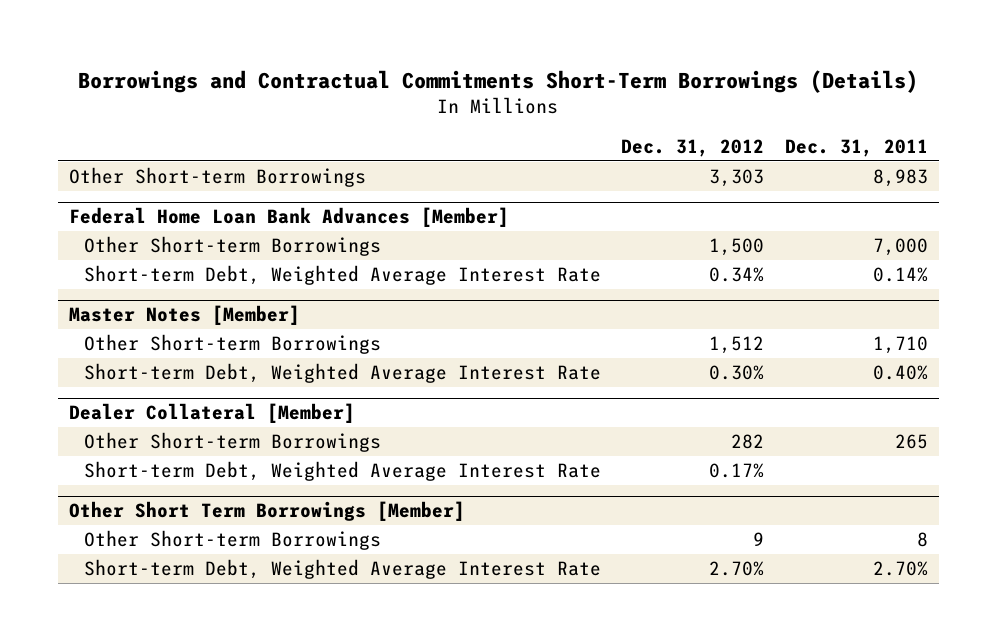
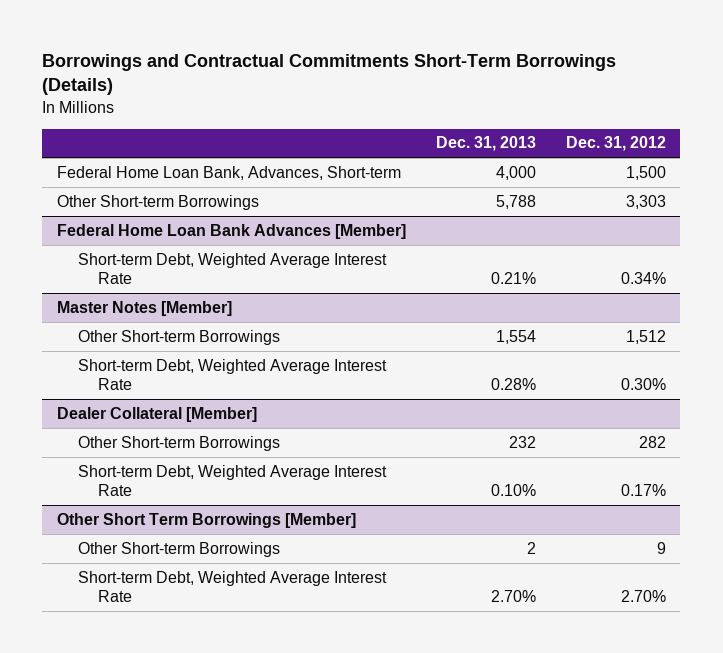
[785,138,929,157] Dec. 31, 2011 -> none
none -> [435,136,536,152] Dec. 31, 2013
none -> [57,165,402,180] Federal Home Loan Bank, Advances, Short-term
[83,236,381,257] Other Short-term Borrowings -> none

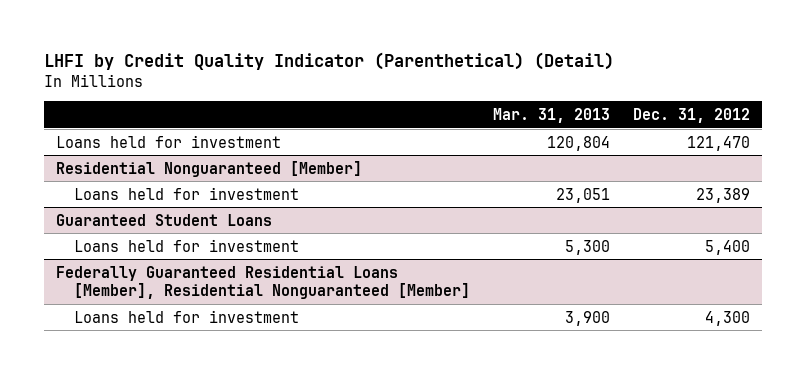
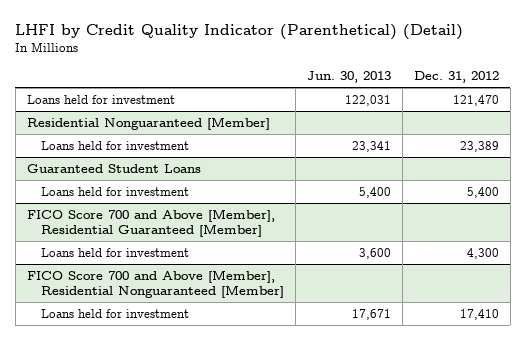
[492,107,610,123] Mar. 31, 2013 -> none
none -> [307,71,392,84] Jun. 30, 2013
[56,265,470,299] Federally Guaranteed Residential Loans [Member], Residential Nonguaranteed [Member] -> none
none -> [26,208,275,238] FICO Score 700 and Above [Member], Residential Guaranteed [Member]
none -> [26,269,285,299] FICO Score 700 and Above [Member], Residential Nonguaranteed [Member]
none -> [41,308,190,318] Loans held for investment

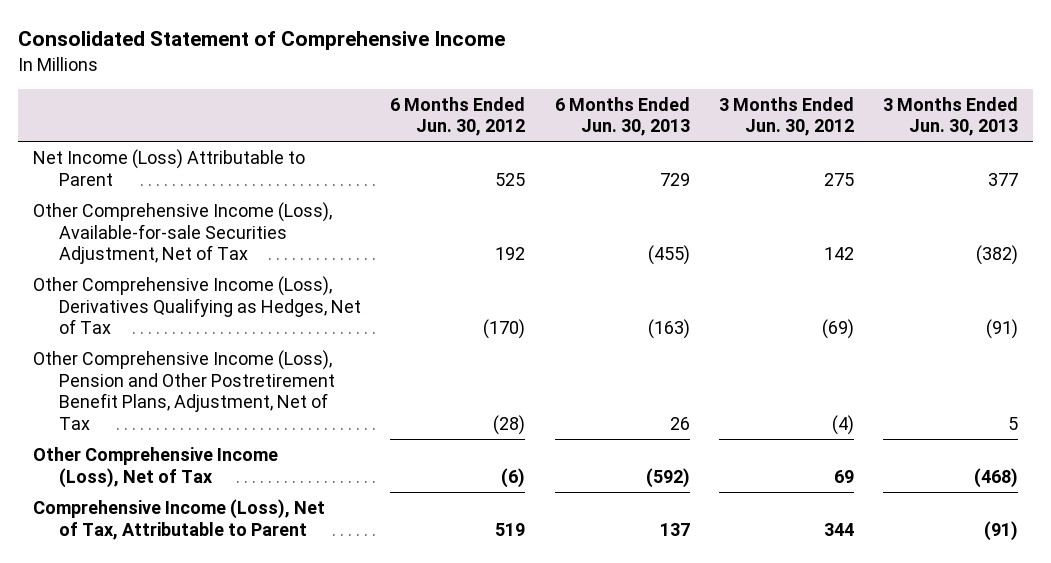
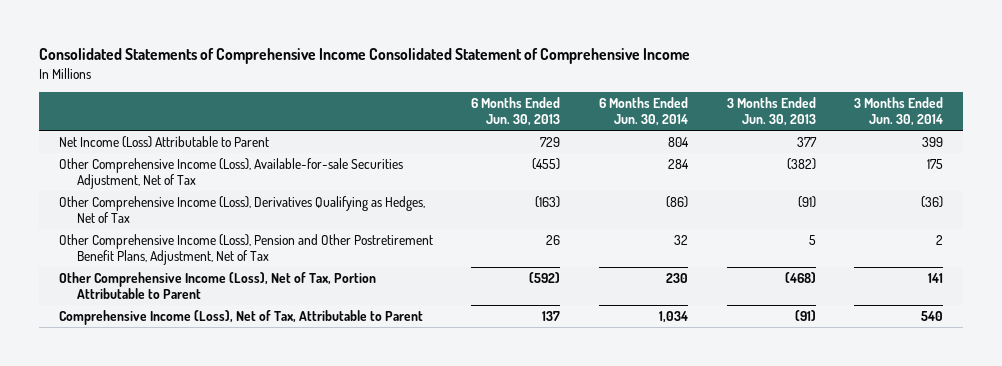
[18,31,506,51] Consolidated Statement of Comprehensive Income -> [39,48,691,65] Consolidated Statements of Comprehensive Income Consolidated Statement of Comprehensive Income
[390,96,526,137] 6 Months Ended Jun. 30, 2012 -> none
[718,96,854,137] 3 Months Ended Jun. 30, 2012 -> none
none -> [599,96,689,127] 6 Months Ended Jun. 30, 2014
none -> [854,96,944,127] 3 Months Ended Jun. 30, 2014
[32,447,278,488] Other Comprehensive Income (Loss), Net of Tax -> [58,271,376,300] Other Comprehensive Income (Loss), Net of Tax, Portion Attributable to Parent

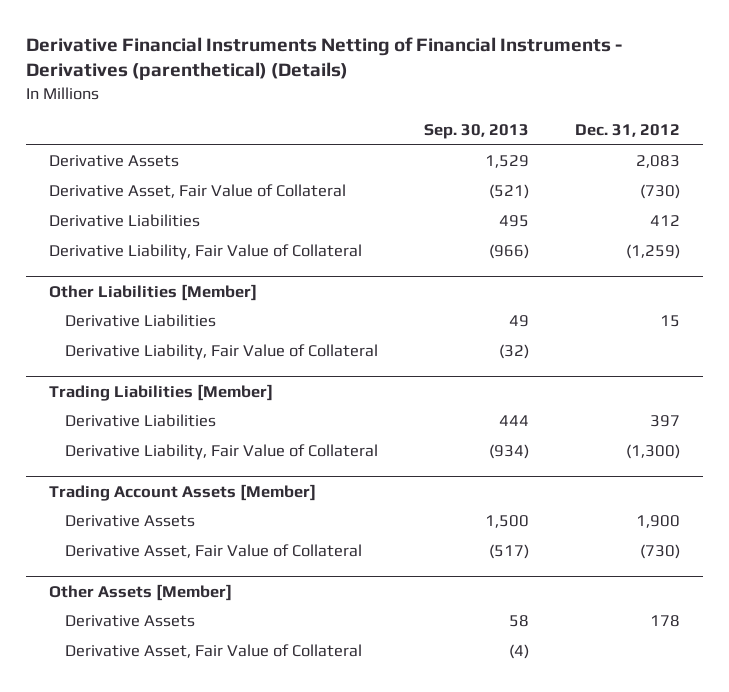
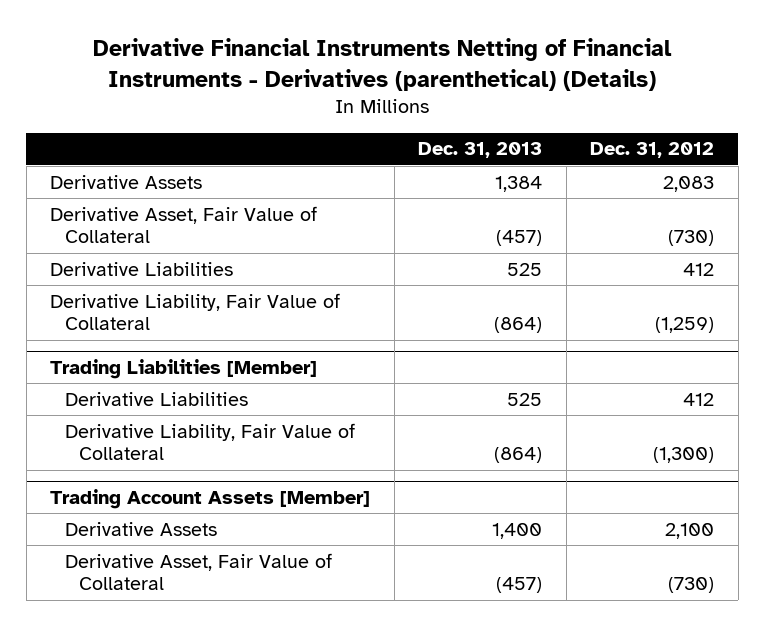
[424,124,530,140] Sep. 30, 2013 -> none
none -> [418,142,543,159] Dec. 31, 2013
[48,283,257,301] Other Liabilities [Member] -> none
[64,314,216,328] Derivative Liabilities -> none
[64,344,378,361] Derivative Liability, Fair Value of Collateral -> none
[650,415,681,428] 397 -> [683,392,715,406] 412
[636,515,681,529] 1,900 -> [665,522,715,539] 2,100
[48,583,232,601] Other Assets [Member] -> none
[64,615,195,628] Derivative Assets -> none
[64,644,362,659] Derivative Asset, Fair Value of Collateral -> none

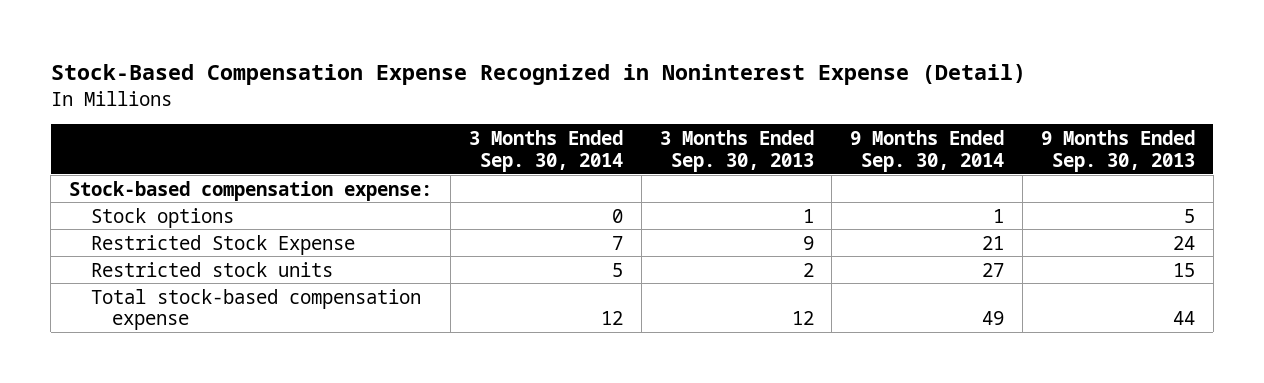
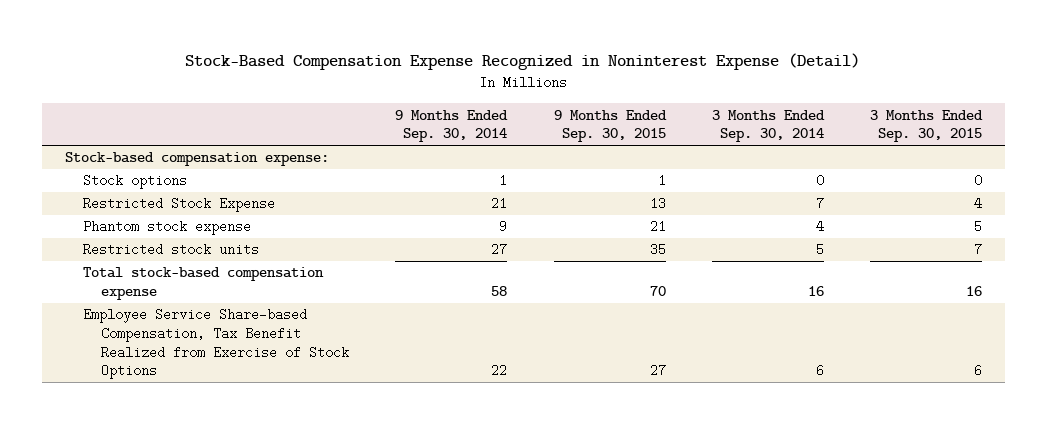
[659,129,814,172] 3 Months Ended Sep. 30, 2013 -> none
[1041,129,1196,172] 9 Months Ended Sep. 30, 2013 -> none
none -> [553,109,667,143] 9 Months Ended Sep. 30, 2015
none -> [870,109,984,143] 3 Months Ended Sep. 30, 2015
none -> [82,220,251,236] Phantom stock expense
[600,311,623,326] 12 -> [807,286,824,297] 16
[982,311,1005,326] 49 -> [491,286,508,297] 58
none -> [82,308,350,380] Employee Service Share-based Compensation, Tax Benefit Realized from Exercise of Stock Options

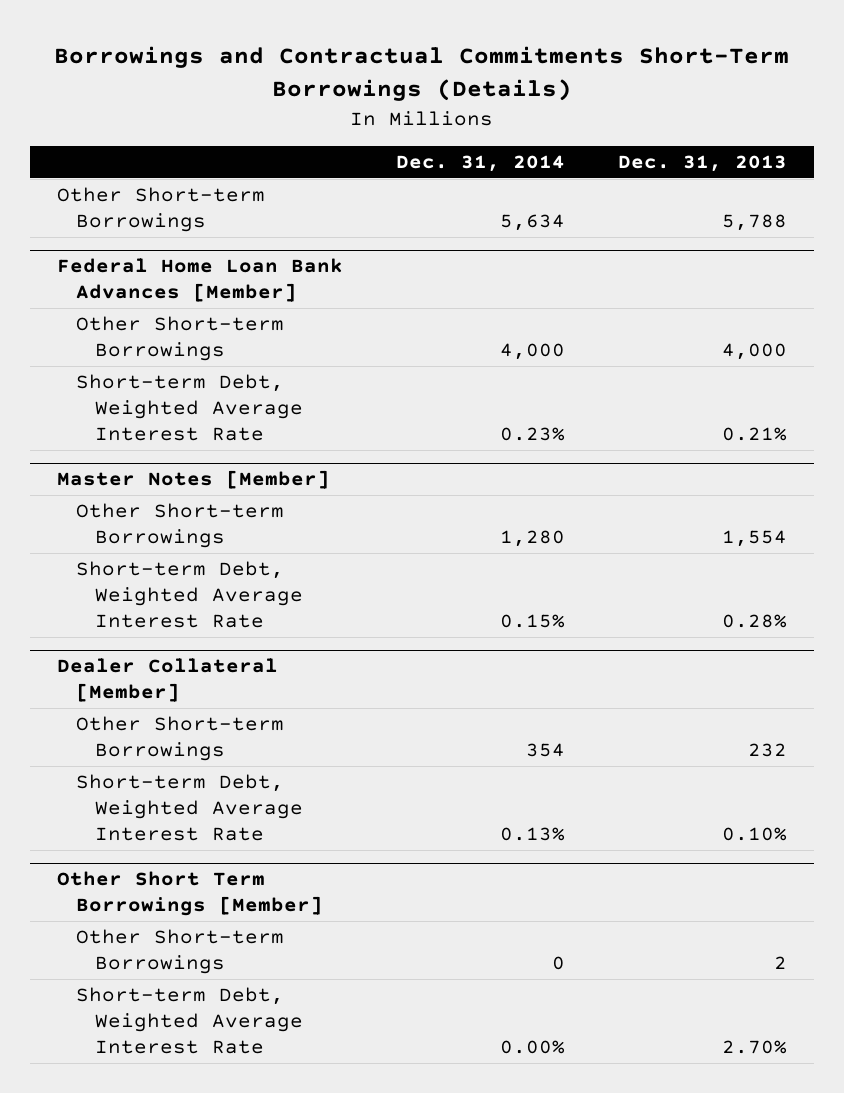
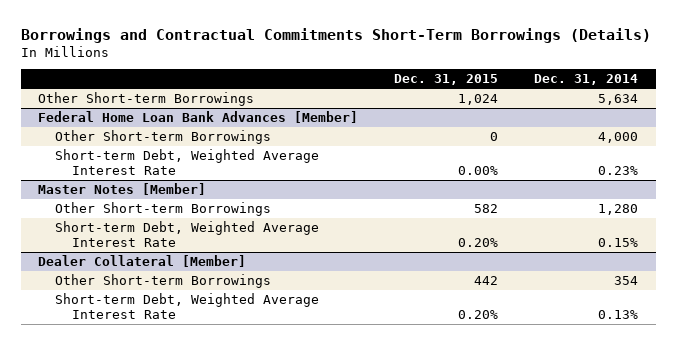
[618,154,788,172] Dec. 31, 2013 -> none
none -> [394,74,499,86] Dec. 31, 2015
[56,871,324,917] Other Short Term Borrowings [Member] -> none
[76,929,285,975] Other Short-term Borrowings -> none
[76,987,304,1055] Short-term Debt, Weighted Average Interest Rate -> none

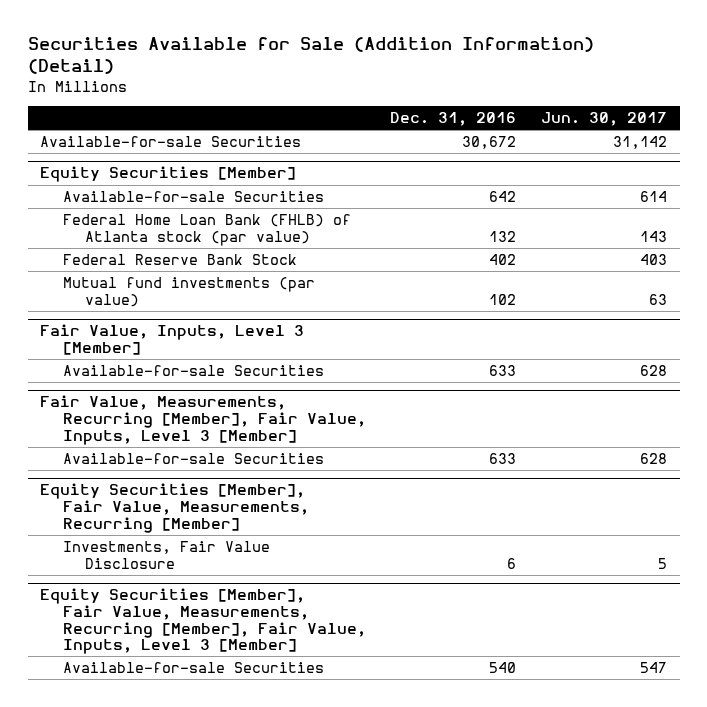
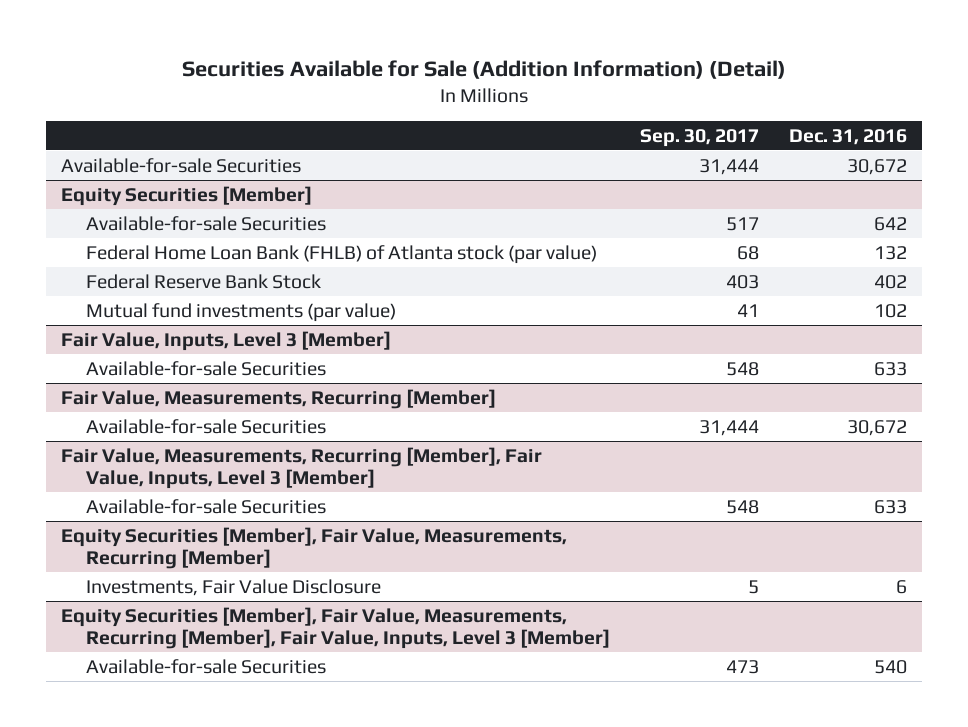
[541,112,668,127] Jun. 30, 2017 -> none
none -> [639,128,759,147] Sep. 30, 2017
none -> [60,388,496,409] Fair Value, Measurements, Recurring [Member]
none -> [85,418,326,434] Available-for-sale Securities

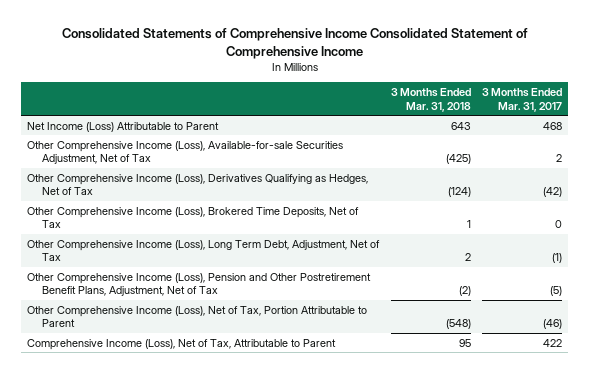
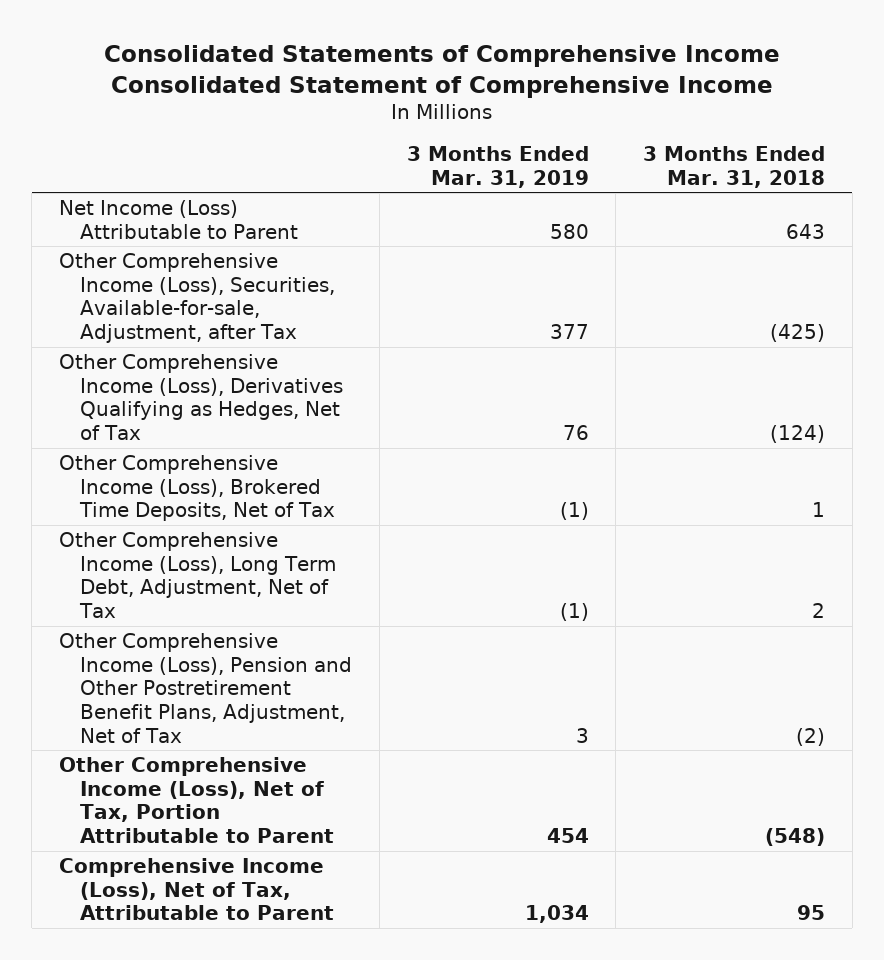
[482,87,563,112] 3 Months Ended Mar. 31, 2017 -> none
none -> [406,145,589,188] 3 Months Ended Mar. 31, 2019
[26,140,343,165] Other Comprehensive Income (Loss), Available-for-sale Securities Adjustment, Net of Tax -> [59,252,336,344] Other Comprehensive Income (Loss), Securities, Available-for-sale, Adjustment, after Tax

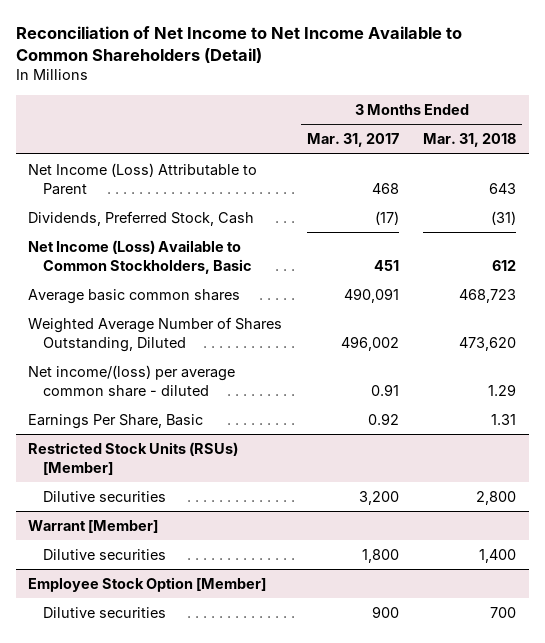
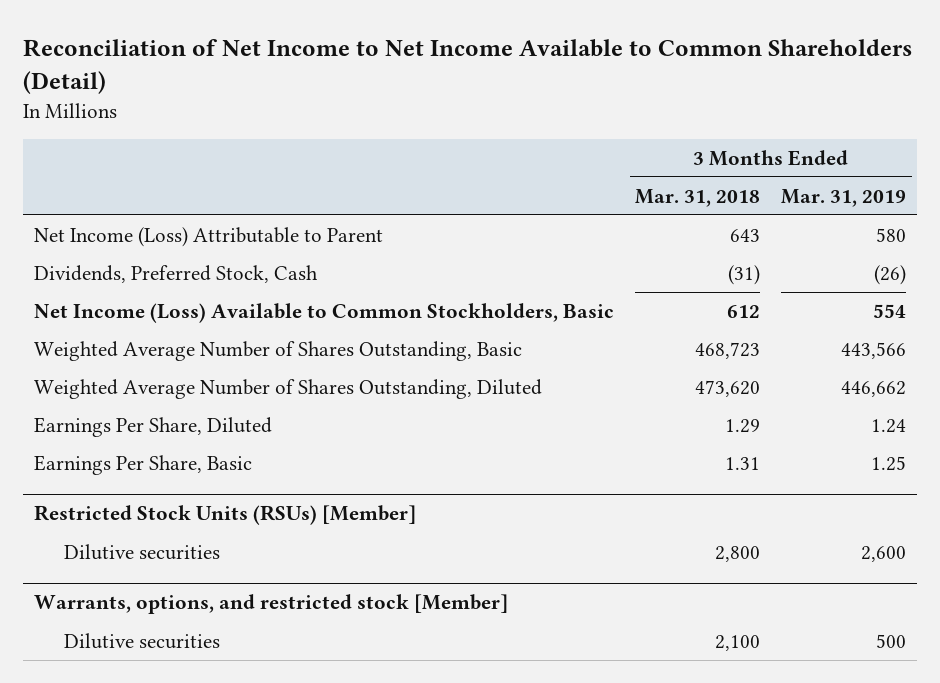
[306,133,399,148] Mar. 31, 2017 -> none
none -> [781,188,907,207] Mar. 31, 2019
[28,288,241,304] Average basic common shares -> [34,340,523,361] Weighted Average Number of Shares Outstanding, Basic
[28,364,236,397] Net income/(loss) per average common share - diluted -> [34,416,273,437] Earnings Per Share, Diluted
[28,519,159,533] Warrant [Member] -> none
[28,576,267,592] Employee Stock Option [Member] -> none
[43,606,167,618] Dilutive securities -> none
none -> [34,594,509,615] Warrants, options, and restricted stock [Member]
[479,548,517,563] 1,400 -> [715,634,761,651] 2,100

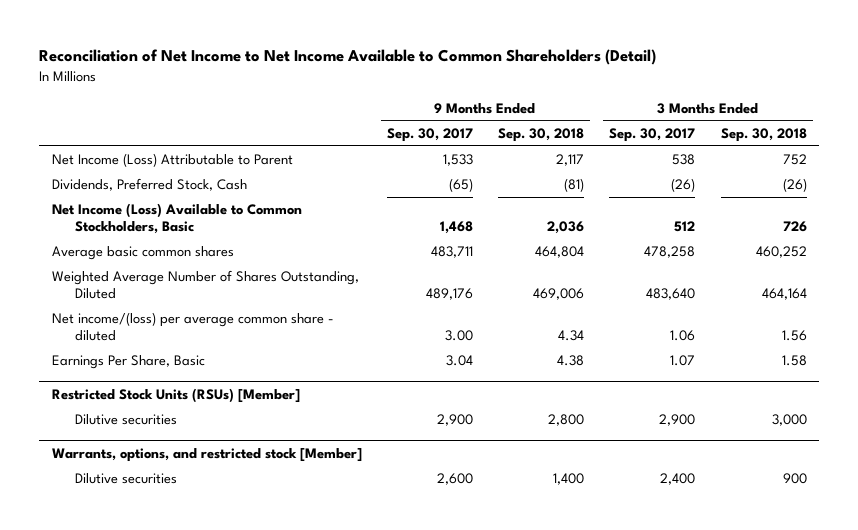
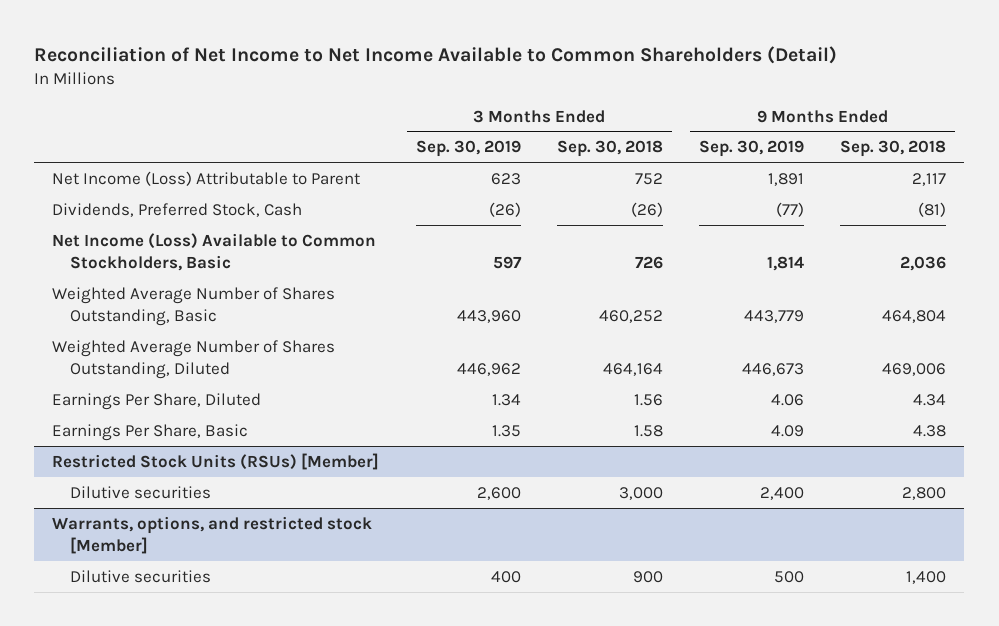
[386,127,473,142] Sep. 30, 2017 -> none
[609,127,696,142] Sep. 30, 2017 -> none
none -> [415,140,521,158] Sep. 30, 2019
none -> [698,140,804,158] Sep. 30, 2019
[51,246,234,261] Average basic common shares -> [52,286,336,326] Weighted Average Number of Shares Outstanding, Basic
[51,312,334,342] Net income/(loss) per average common share - diluted -> [52,392,262,410] Earnings Per Share, Diluted

